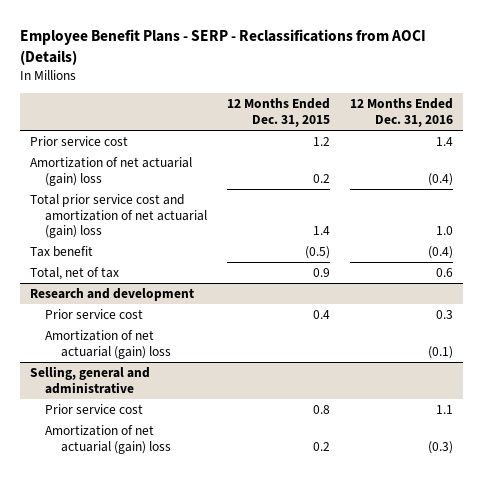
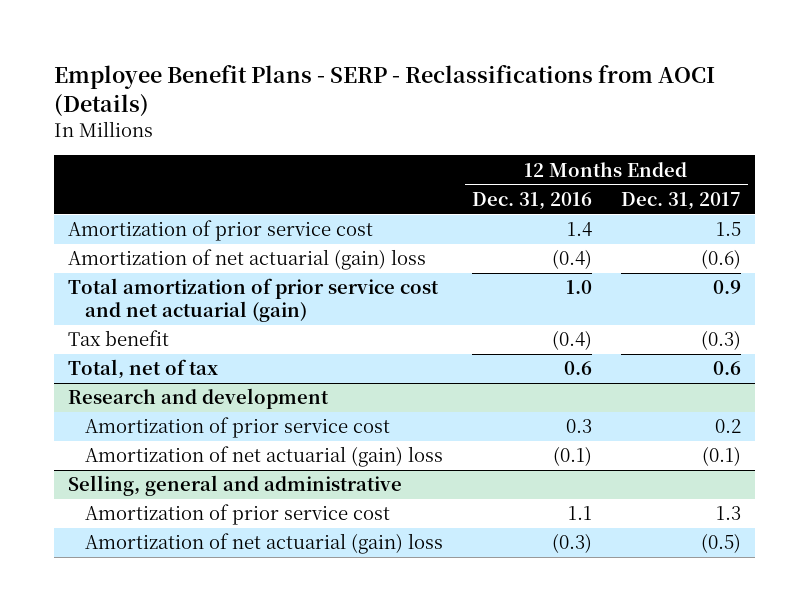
[227,98,331,128] 12 Months Ended Dec. 31, 2015 -> none
none -> [620,191,741,210] Dec. 31, 2017
[29,135,128,146] Prior service cost -> [68,220,374,242] Amortization of prior service cost
[29,193,208,239] Total prior service cost and amortization of net actuarial (gain) loss -> [68,278,440,322] Total amortization of prior service cost and net actuarial (gain)
[45,308,144,319] Prior service cost -> [84,417,390,439] Amortization of prior service cost
[45,403,144,414] Prior service cost -> [84,504,390,526] Amortization of prior service cost

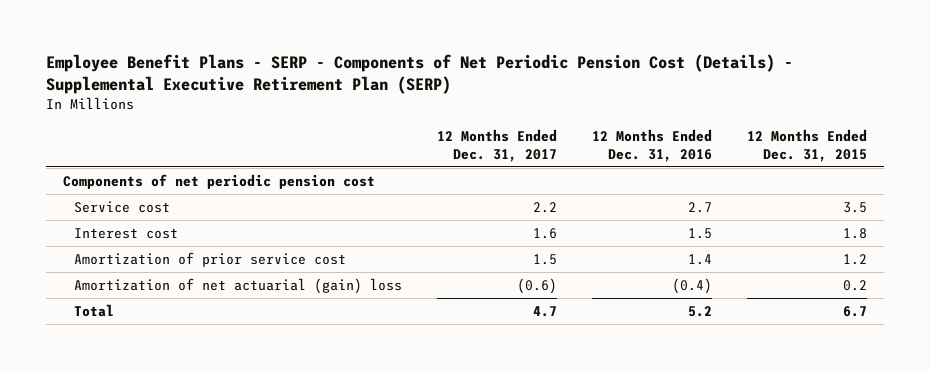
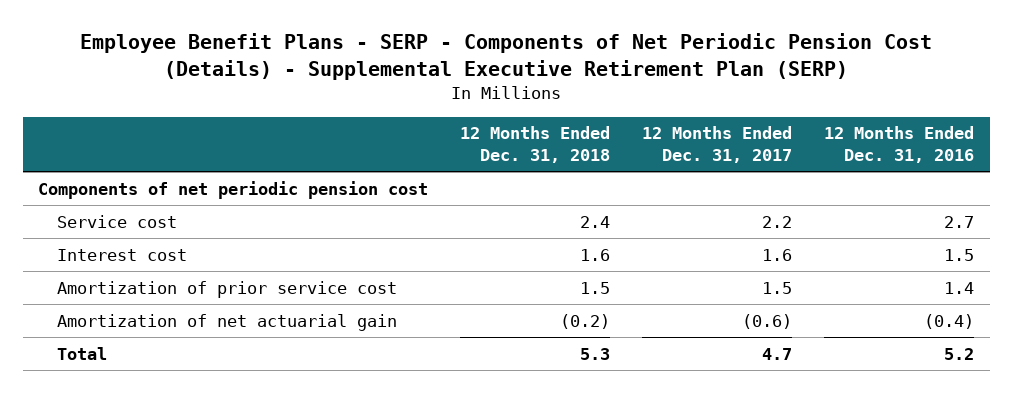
[746,129,867,162] 12 Months Ended Dec. 31, 2015 -> none
none -> [460,126,611,163] 12 Months Ended Dec. 31, 2018
[73,278,402,295] Amortization of net actuarial (gain) loss -> [57,313,398,331] Amortization of net actuarial gain

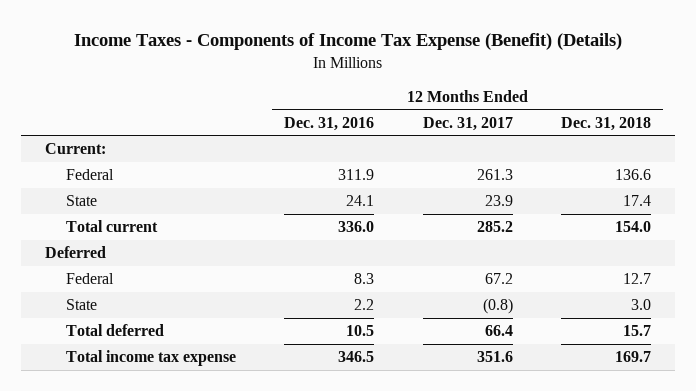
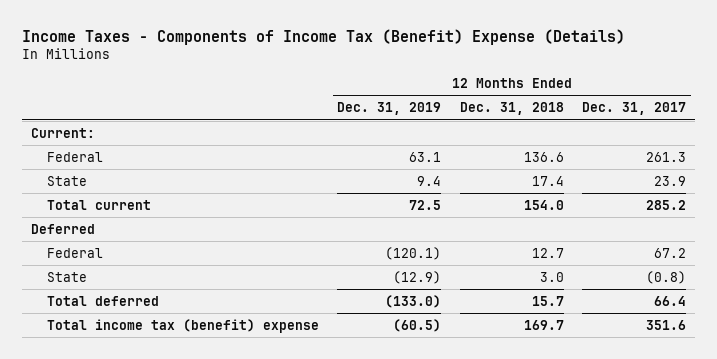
[73,33,622,51] Income Taxes - Components of Income Tax Expense (Benefit) (Details) -> [21,28,625,45] Income Taxes - Components of Income Tax (Benefit) Expense (Details)
[284,116,375,131] Dec. 31, 2016 -> none
none -> [337,102,442,116] Dec. 31, 2019
[66,350,237,367] Total income tax expense -> [46,318,319,333] Total income tax (benefit) expense

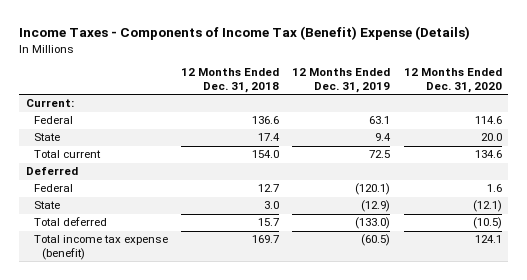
[581,102,686,116] Dec. 31, 2017 -> none
none -> [403,68,502,94] 12 Months Ended Dec. 31, 2020
[46,318,319,333] Total income tax (benefit) expense -> [33,235,168,261] Total income tax expense (benefit)

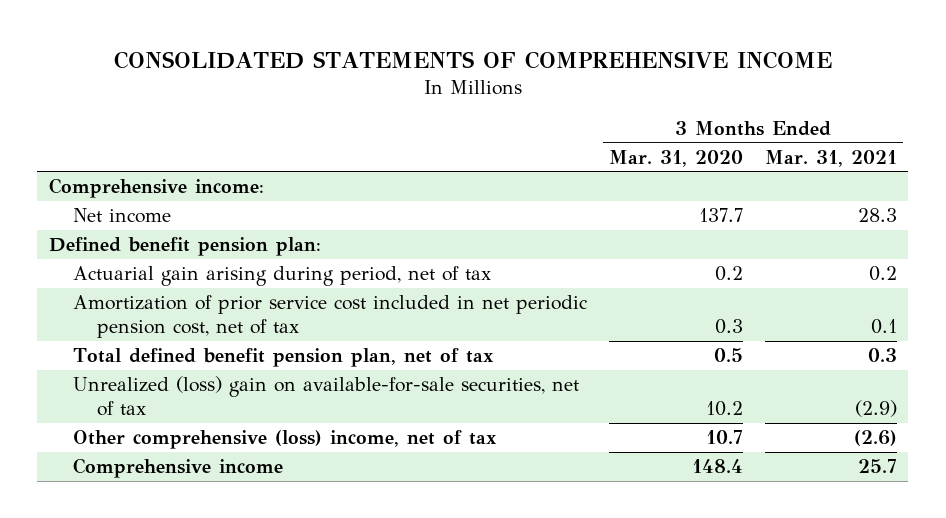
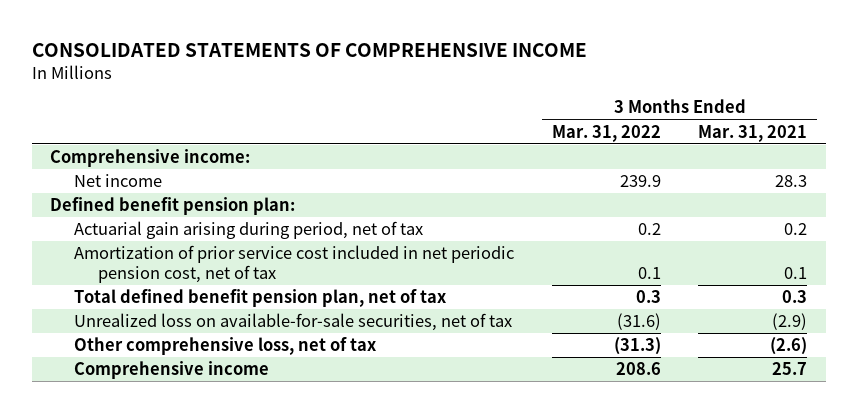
[608,149,743,167] Mar. 31, 2020 -> none
none -> [551,124,661,142] Mar. 31, 2022
[72,376,579,417] Unrealized (loss) gain on available-for-sale securities, net of tax -> [74,313,513,332] Unrealized loss on available-for-sale securities, net of tax
[72,430,497,450] Other comprehensive (loss) income, net of tax -> [74,337,377,356] Other comprehensive loss, net of tax

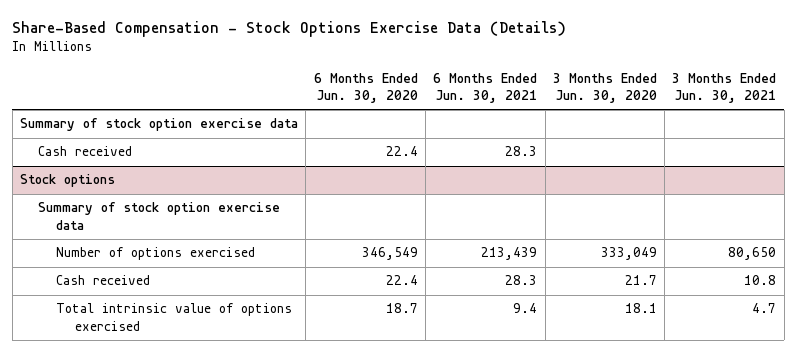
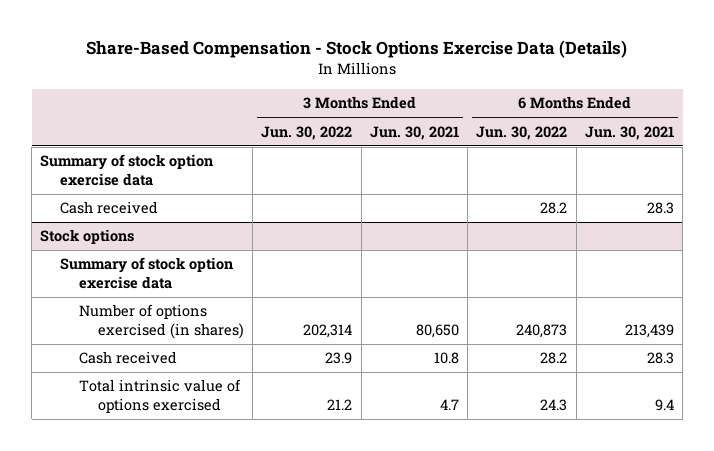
[313,72,418,104] 6 Months Ended Jun. 30, 2020 -> none
[552,72,657,104] 3 Months Ended Jun. 30, 2020 -> none
none -> [261,125,353,140] Jun. 30, 2022
none -> [476,125,568,140] Jun. 30, 2022
[56,247,256,261] Number of options exercised -> [78,304,244,340] Number of options exercised (in shares)

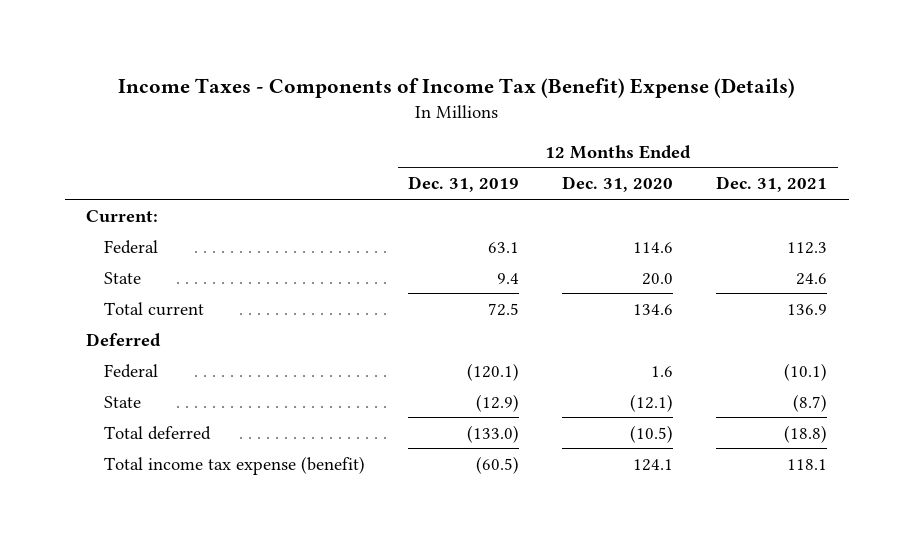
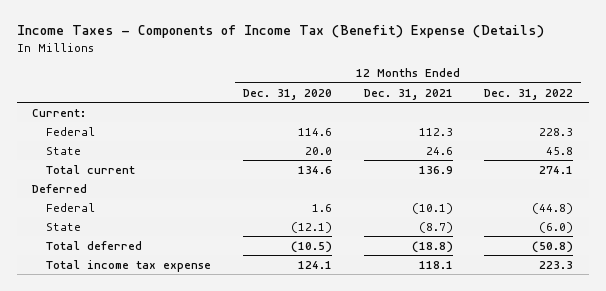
[408,176,520,193] Dec. 31, 2019 -> none
none -> [484,88,574,100] Dec. 31, 2022
[104,455,366,475] Total income tax expense (benefit) -> [46,259,212,272] Total income tax expense

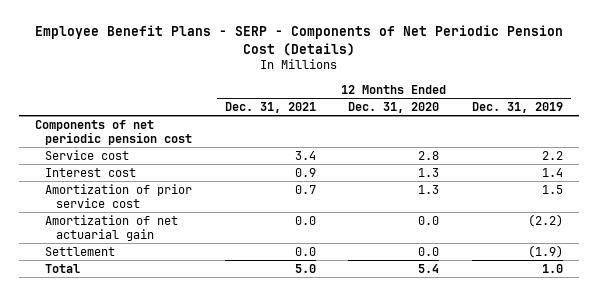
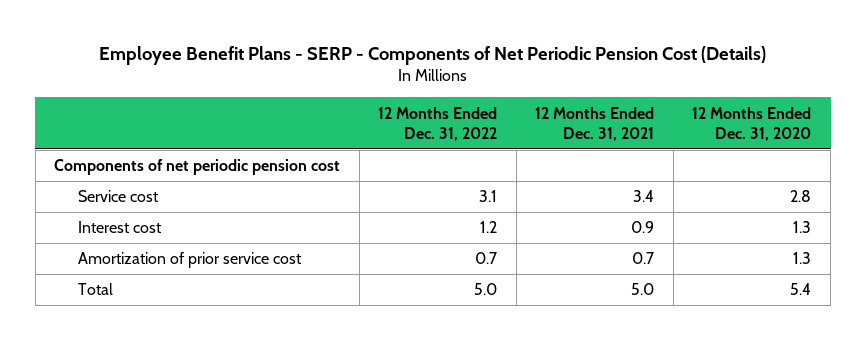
[471,101,563,113] Dec. 31, 2019 -> none
none -> [378,106,498,141] 12 Months Ended Dec. 31, 2022
[45,214,179,241] Amortization of net actuarial gain -> none
[45,246,116,256] Settlement -> none

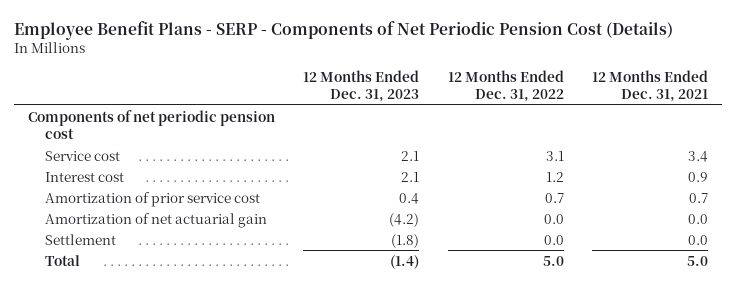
[692,106,812,141] 12 Months Ended Dec. 31, 2020 -> none
none -> [303,69,420,102] 12 Months Ended Dec. 31, 2023
none -> [44,212,267,228] Amortization of net actuarial gain
none -> [44,233,116,245] Settlement

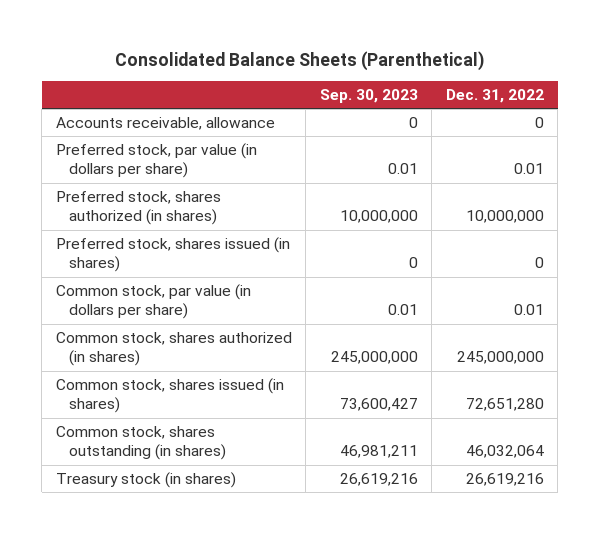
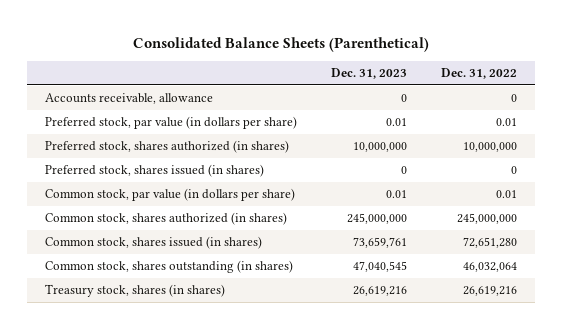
[319,89,418,104] Sep. 30, 2023 -> none
none -> [331,67,408,79] Dec. 31, 2023
[55,472,236,489] Treasury stock (in shares) -> [44,284,225,298] Treasury stock, shares (in shares)

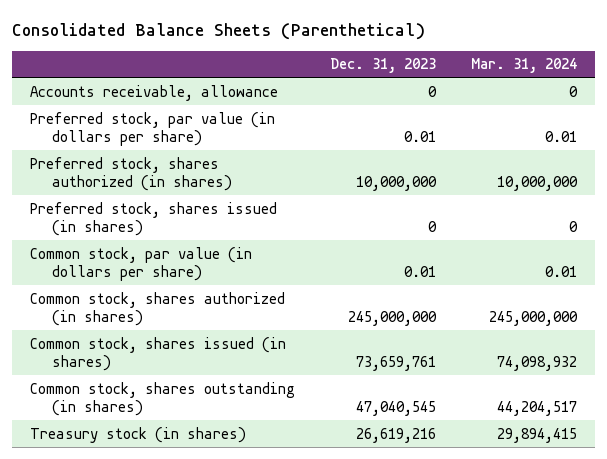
[441,67,518,79] Dec. 31, 2022 -> none
none -> [470,58,577,74] Mar. 31, 2024
[44,284,225,298] Treasury stock, shares (in shares) -> [29,426,246,443] Treasury stock (in shares)

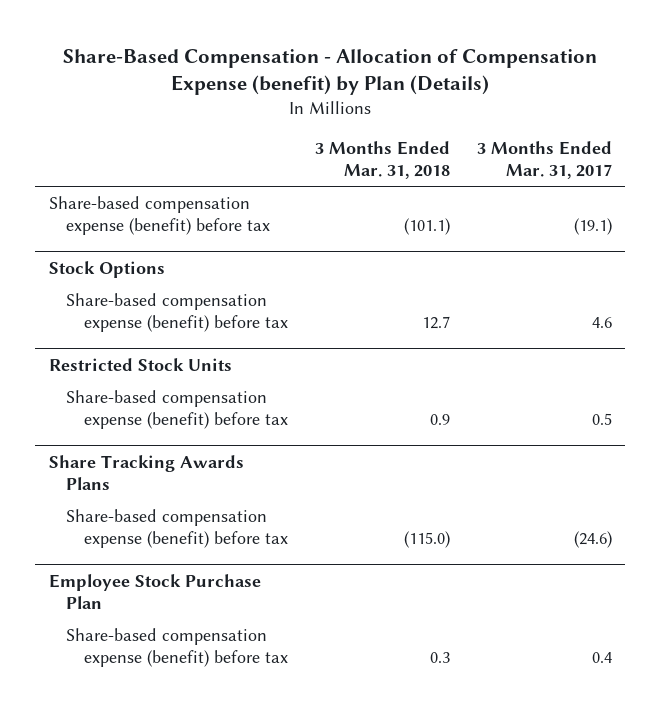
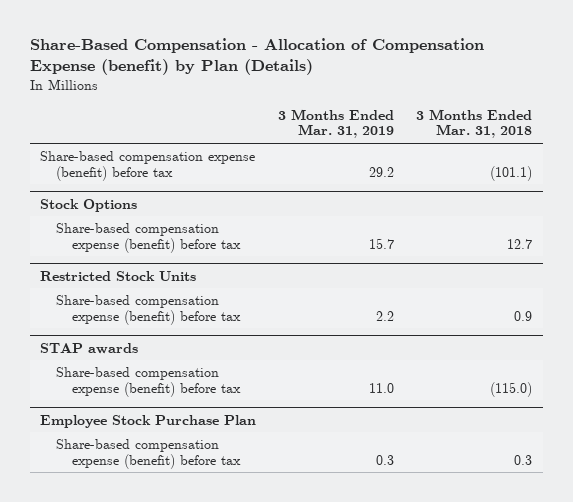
[476,141,612,179] 3 Months Ended Mar. 31, 2017 -> none
none -> [278,108,395,139] 3 Months Ended Mar. 31, 2019
[48,454,244,490] Share Tracking Awards Plans -> [40,342,139,354] STAP awards

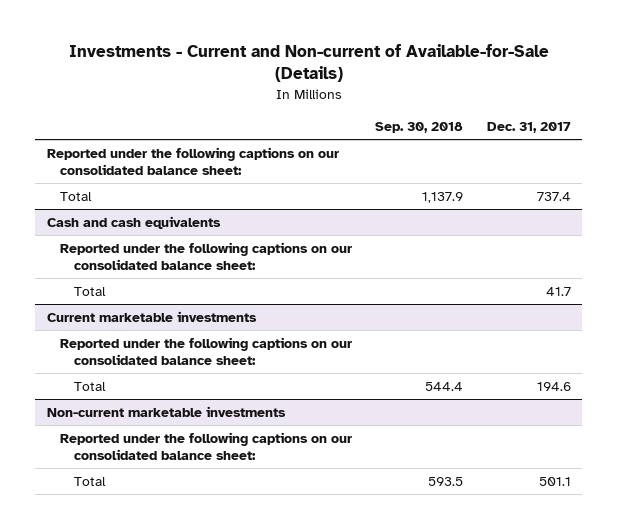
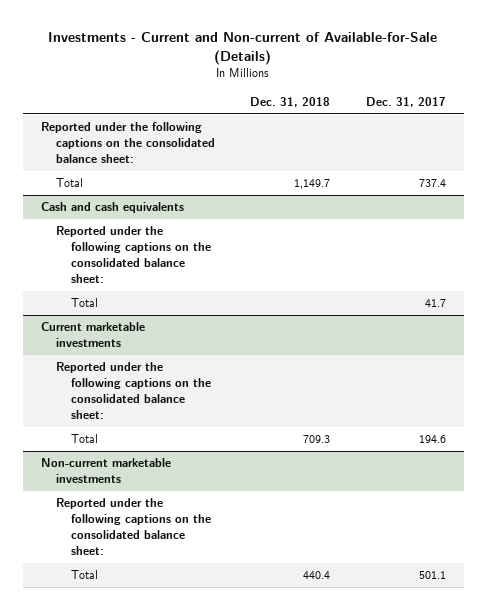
[375,121,464,133] Sep. 30, 2018 -> none
none -> [250,97,331,108] Dec. 31, 2018
[46,146,339,176] Reported under the following captions on our consolidated balance sheet: -> [40,122,215,164] Reported under the following captions on the consolidated balance sheet:
[60,241,353,271] Reported under the following captions on our consolidated balance sheet: -> [55,226,212,284] Reported under the following captions on the consolidated balance sheet:
[60,336,353,366] Reported under the following captions on our consolidated balance sheet: -> [55,362,212,420] Reported under the following captions on the consolidated balance sheet:
[60,431,353,461] Reported under the following captions on our consolidated balance sheet: -> [55,498,212,556] Reported under the following captions on the consolidated balance sheet:

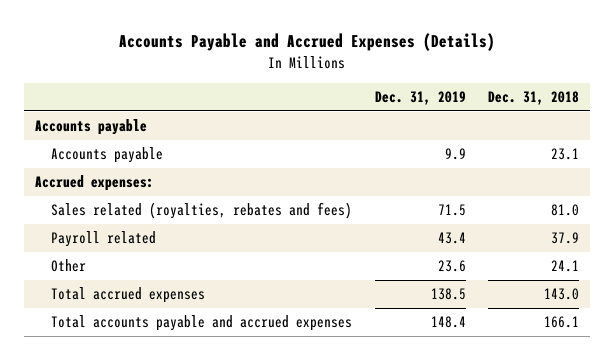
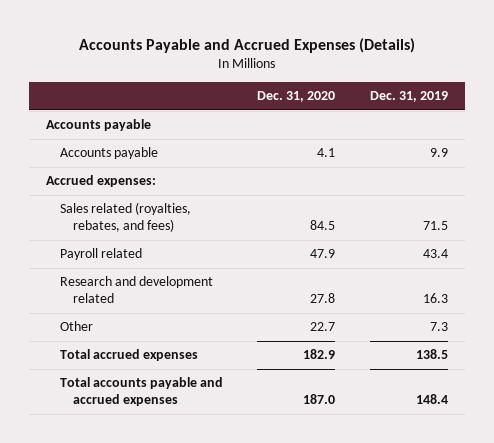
[488,90,580,105] Dec. 31, 2018 -> none
none -> [257,91,336,103] Dec. 31, 2020
[51,202,353,220] Sales related (royalties, rebates and fees) -> [59,202,191,233] Sales related (royalties, rebates, and fees)
none -> [59,276,213,304] Research and development related
[437,260,466,273] 23.6 -> [429,322,448,332] 7.3

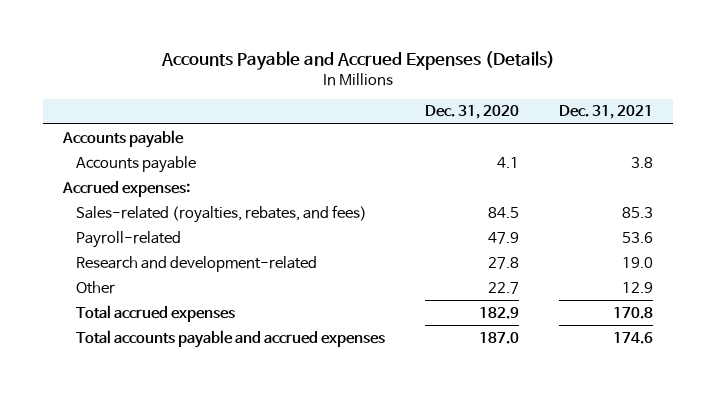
[369,91,448,103] Dec. 31, 2019 -> none
none -> [559,105,654,120] Dec. 31, 2021
[59,202,191,233] Sales related (royalties, rebates, and fees) -> [76,204,368,223] Sales-related (royalties, rebates, and fees)
[59,248,142,261] Payroll related -> [76,230,182,248] Payroll-related
[59,276,213,304] Research and development related -> [76,255,318,272] Research and development-related

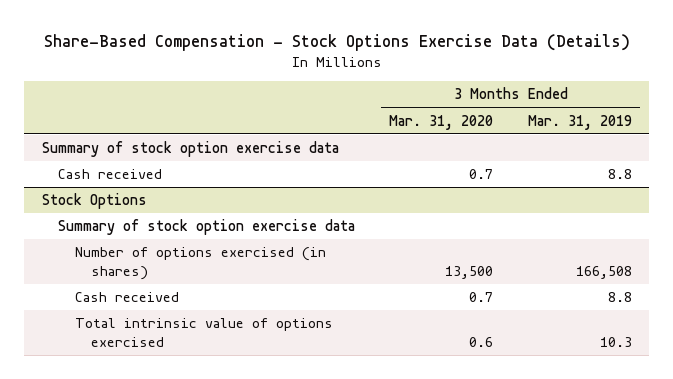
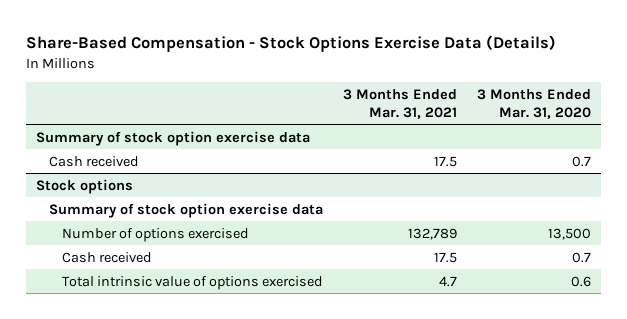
[527,114,632,130] Mar. 31, 2019 -> none
none -> [343,88,458,119] 3 Months Ended Mar. 31, 2021
[41,193,147,210] Stock Options -> [36,178,134,194] Stock options
[74,247,326,280] Number of options exercised (in shares) -> [61,227,249,242] Number of options exercised

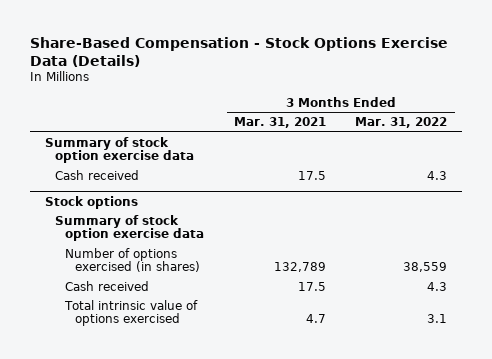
[477,88,592,119] 3 Months Ended Mar. 31, 2020 -> none
none -> [355,117,448,129] Mar. 31, 2022
[61,227,249,242] Number of options exercised -> [65,247,201,273] Number of options exercised (in shares)

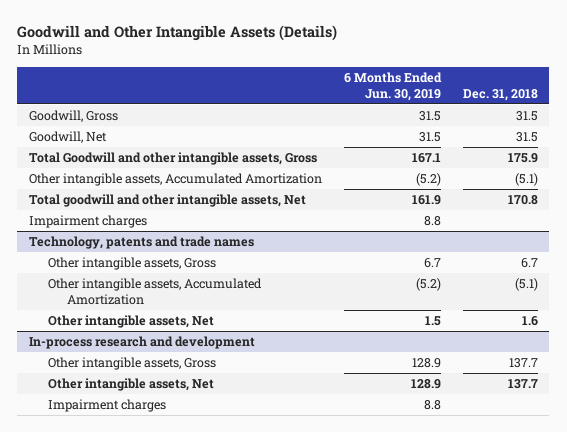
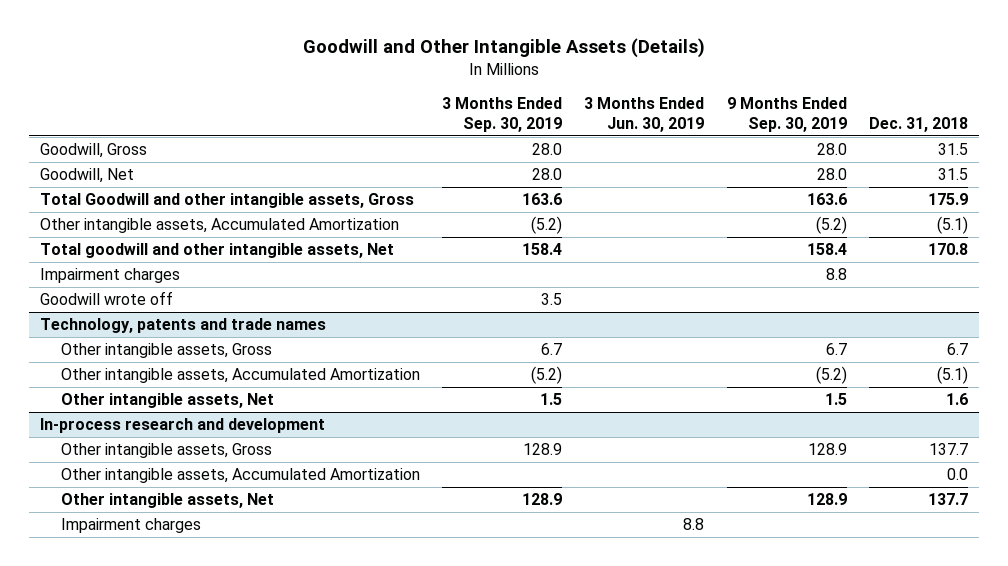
[343,71,442,101] 6 Months Ended Jun. 30, 2019 -> none
none -> [442,97,563,132] 3 Months Ended Sep. 30, 2019
none -> [584,97,705,132] 3 Months Ended Jun. 30, 2019
none -> [726,97,847,132] 9 Months Ended Sep. 30, 2019
none -> [39,291,173,306] Goodwill wrote off
none -> [60,468,420,484] Other intangible assets, Accumulated Amortization

